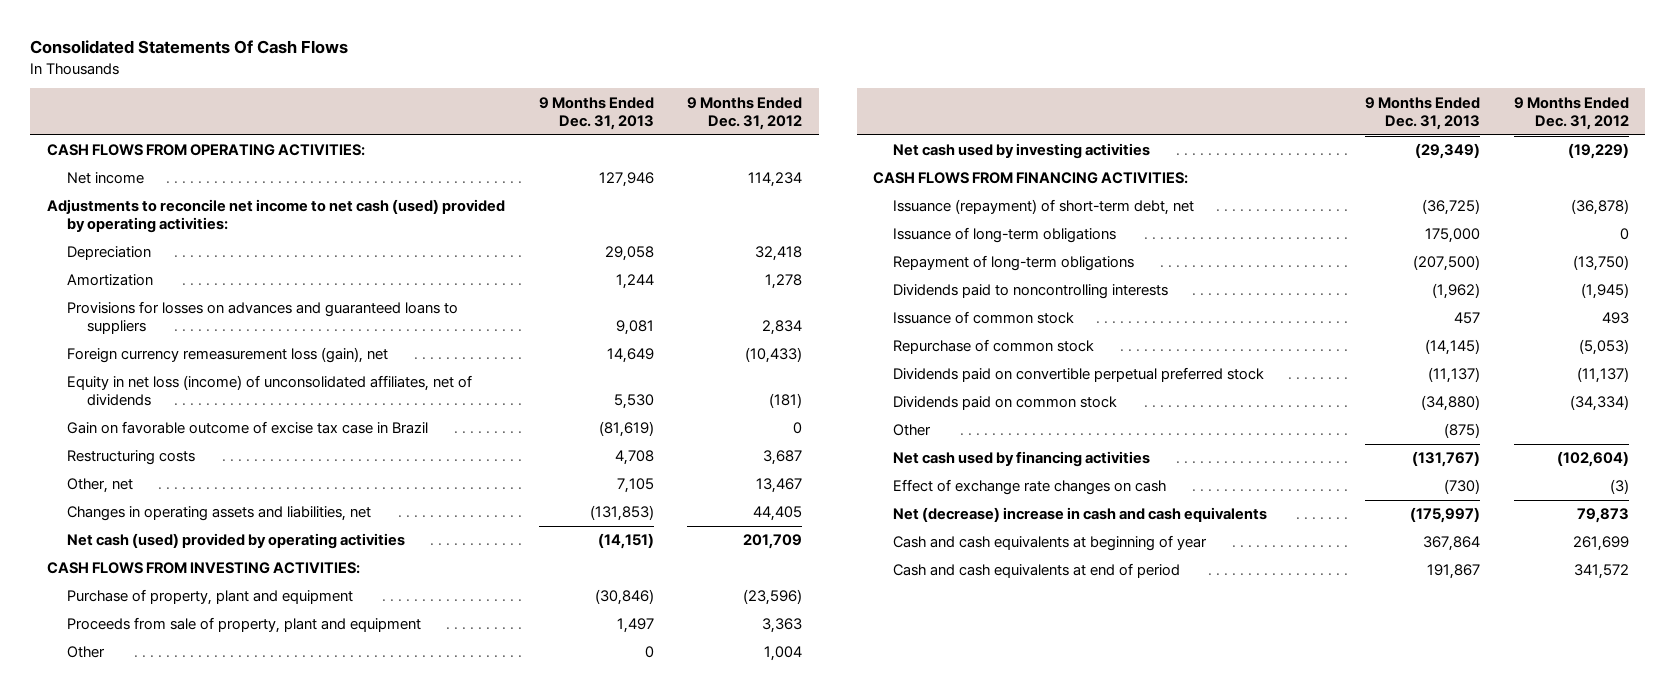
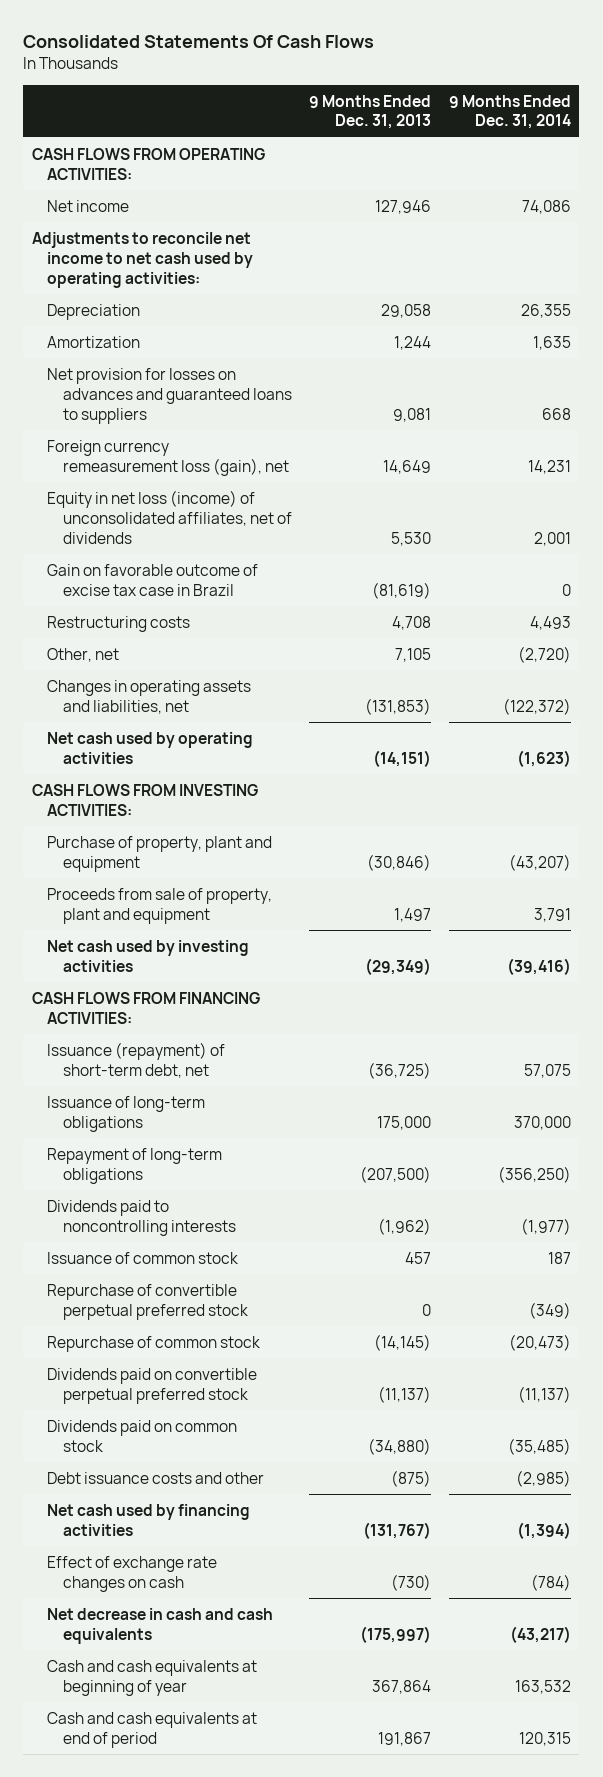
[687,96,803,130] 9 Months Ended Dec. 31, 2012 -> none
none -> [448,94,571,130] 9 Months Ended Dec. 31, 2014
[46,199,505,234] Adjustments to reconcile net income to net cash (used) provided by operating activities: -> [31,231,254,288] Adjustments to reconcile net income to net cash used by operating activities:
[67,301,459,335] Provisions for losses on advances and guaranteed loans to suppliers -> [47,367,292,424] Net provision for losses on advances and guaranteed loans to suppliers
[67,533,406,550] Net cash (used) provided by operating activities -> [47,731,254,764] Net cash used by operating activities
[67,646,106,659] Other -> none
none -> [47,1283,248,1320] Repurchase of convertible perpetual preferred stock
[893,424,932,437] Other -> [47,1471,265,1484] Debt issuance costs and other
[893,507,1268,523] Net (decrease) increase in cash and cash equivalents -> [47,1607,274,1644] Net decrease in cash and cash equivalents

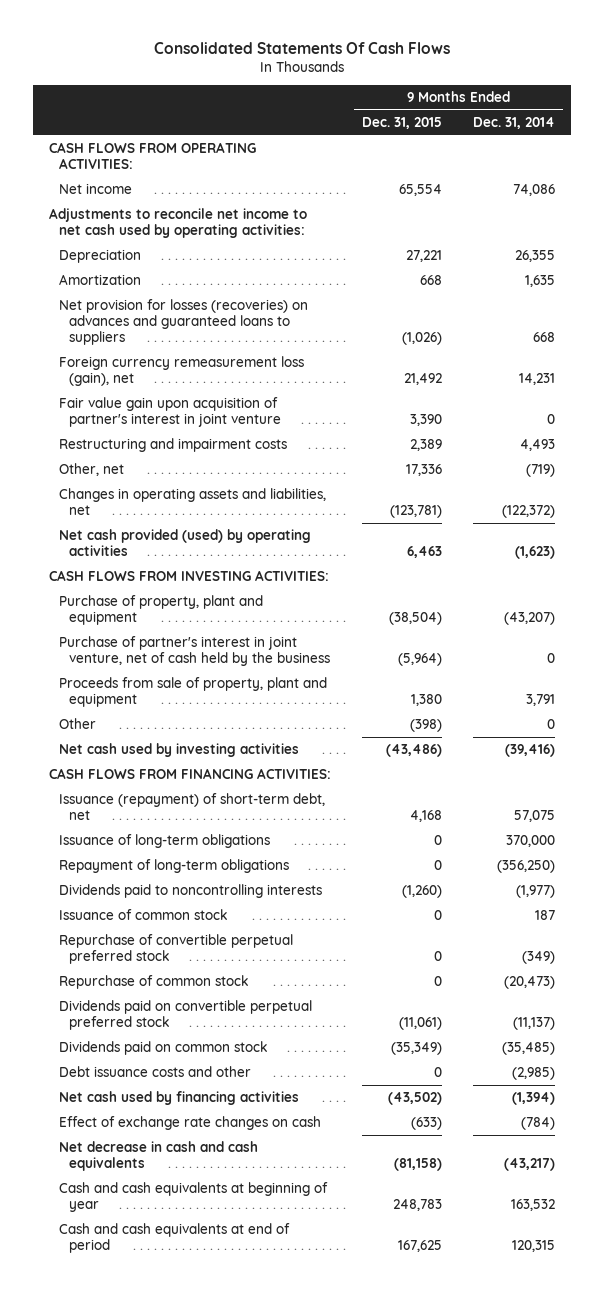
[309,94,432,130] 9 Months Ended Dec. 31, 2013 -> none
none -> [362,116,443,129] Dec. 31, 2015
[47,367,292,424] Net provision for losses on advances and guaranteed loans to suppliers -> [58,299,308,345] Net provision for losses (recoveries) on advances and guaranteed loans to suppliers
[47,489,292,544] Equity in net loss (income) of unconsolidated affiliates, net of dividends -> none
[47,563,259,596] Gain on favorable outcome of excise tax case in Brazil -> none
none -> [58,397,281,428] Fair value gain upon acquisition of partner's interest in joint venture
[47,615,191,632] Restructuring costs -> [58,438,287,453] Restructuring and impairment costs
[517,645,571,663] (2,720) -> [526,464,556,478] (719)
[47,731,254,764] Net cash used by operating activities -> [58,529,311,557] Net cash provided (used) by operating activities
none -> [58,636,330,667] Purchase of partner's interest in joint venture, net of cash held by the business
none -> [58,718,96,730] Other

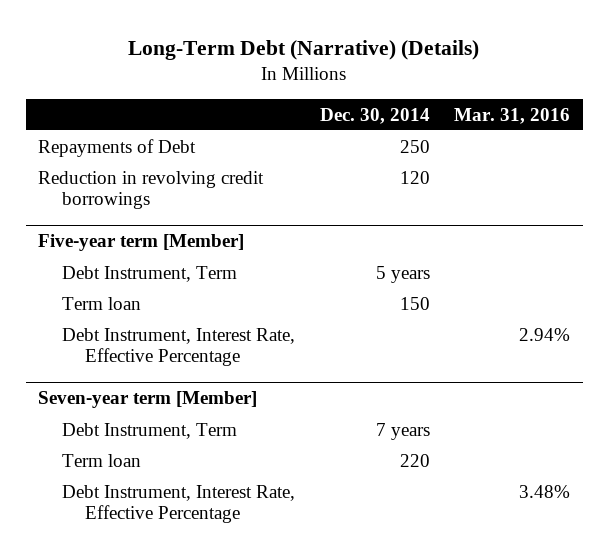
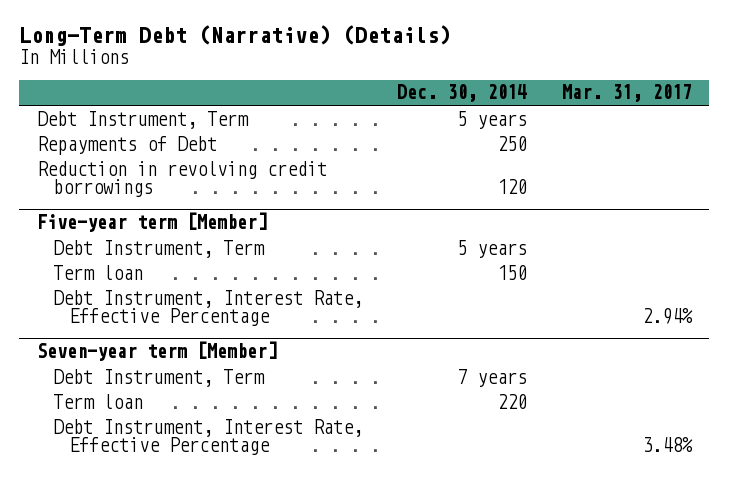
[454,107,571,124] Mar. 31, 2016 -> none
none -> [561,84,692,103] Mar. 31, 2017
none -> [36,110,249,129] Debt Instrument, Term

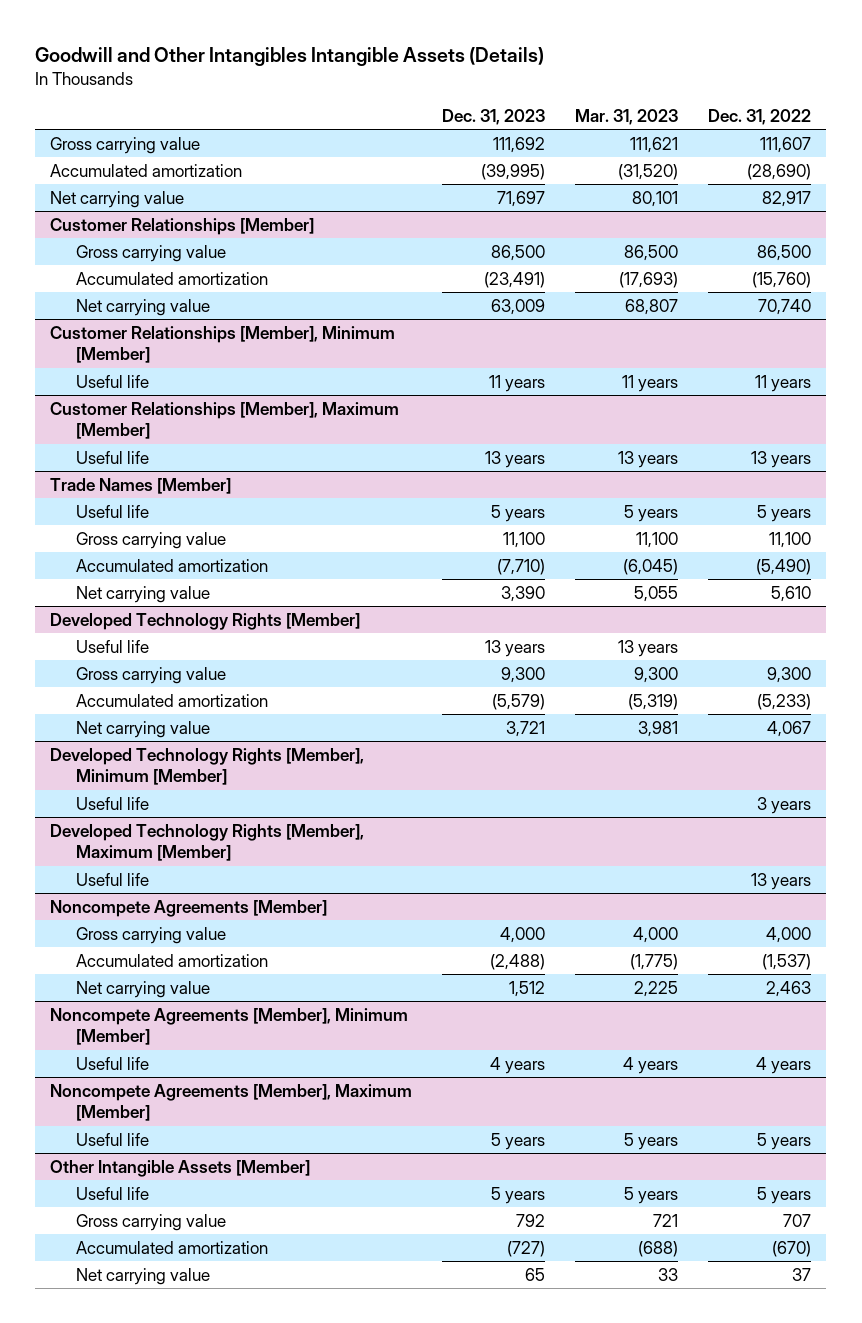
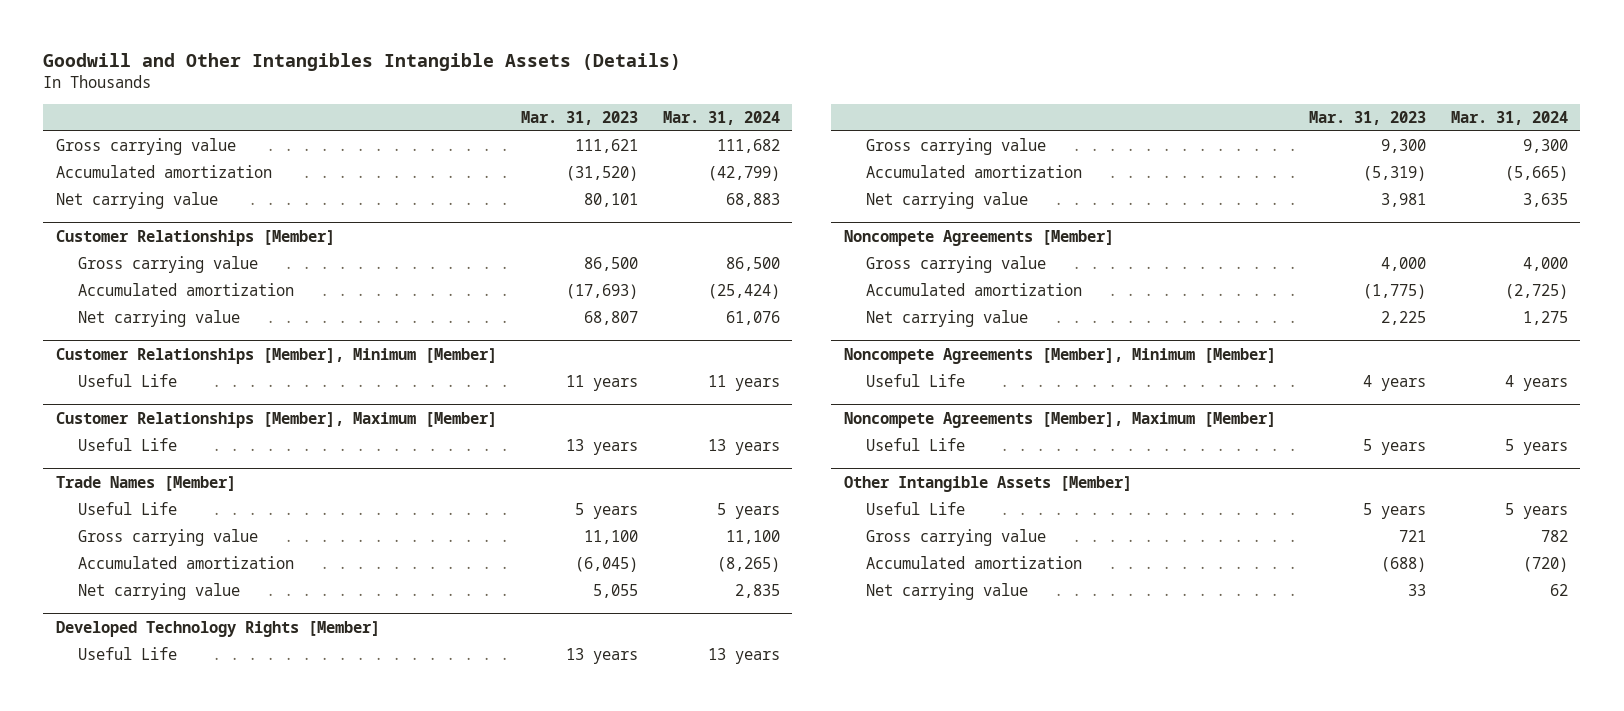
[442,108,546,125] Dec. 31, 2023 -> none
[708,108,812,125] Dec. 31, 2022 -> none
none -> [663,111,781,126] Mar. 31, 2024
[75,374,149,388] Useful life -> [77,374,177,388] Useful Life
[75,450,149,464] Useful life -> [77,438,177,452] Useful Life
[75,504,149,518] Useful life -> [77,502,177,516] Useful Life
[75,639,149,653] Useful life -> [77,647,177,661] Useful Life
[50,747,365,786] Developed Technology Rights [Member], Minimum [Member] -> none
[75,796,149,810] Useful life -> none
[50,823,365,862] Developed Technology Rights [Member], Maximum [Member] -> none
[75,872,149,886] Useful life -> none
[75,1056,149,1070] Useful life -> [865,374,965,388] Useful Life
[75,1132,149,1146] Useful life -> [865,438,965,452] Useful Life
[75,1186,149,1200] Useful life -> [865,502,965,516] Useful Life

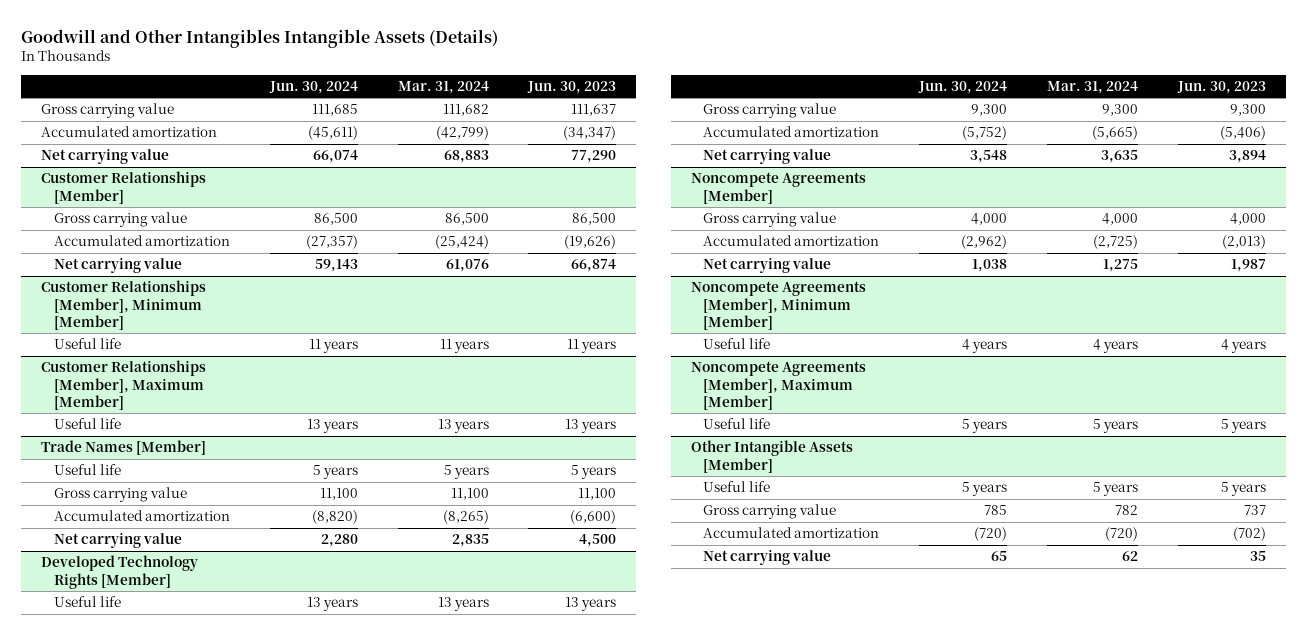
[521,111,639,126] Mar. 31, 2023 -> none
none -> [268,81,358,95] Jun. 30, 2024
none -> [527,81,617,95] Jun. 30, 2023
[77,374,177,388] Useful Life -> [54,338,122,350] Useful life
[77,438,177,452] Useful Life -> [54,418,122,430] Useful life
[77,502,177,516] Useful Life -> [54,464,122,476] Useful life
[77,647,177,661] Useful Life -> [54,596,122,608] Useful life
[865,374,965,388] Useful Life -> [703,338,771,350] Useful life
[865,438,965,452] Useful Life -> [703,418,771,430] Useful life
[865,502,965,516] Useful Life -> [703,481,771,493] Useful life

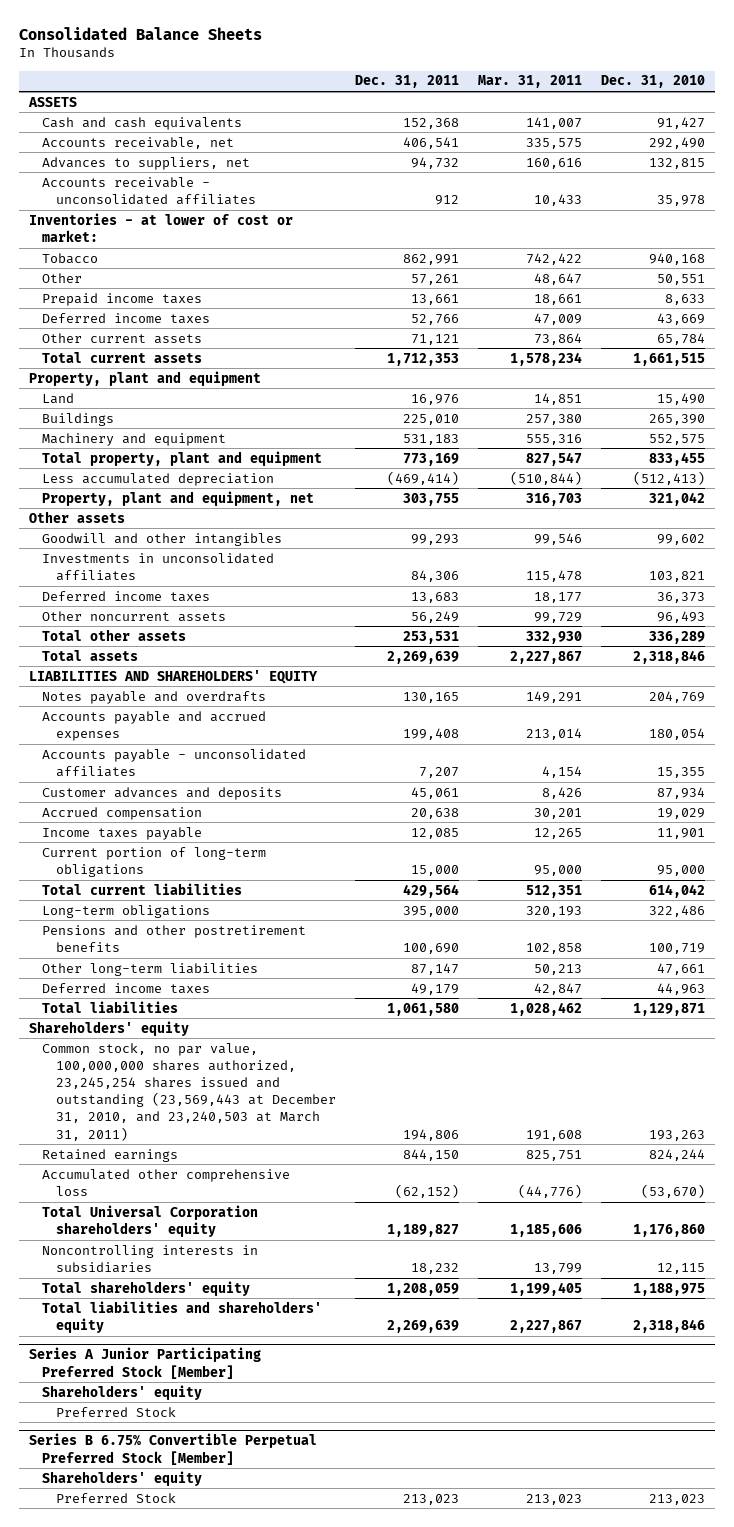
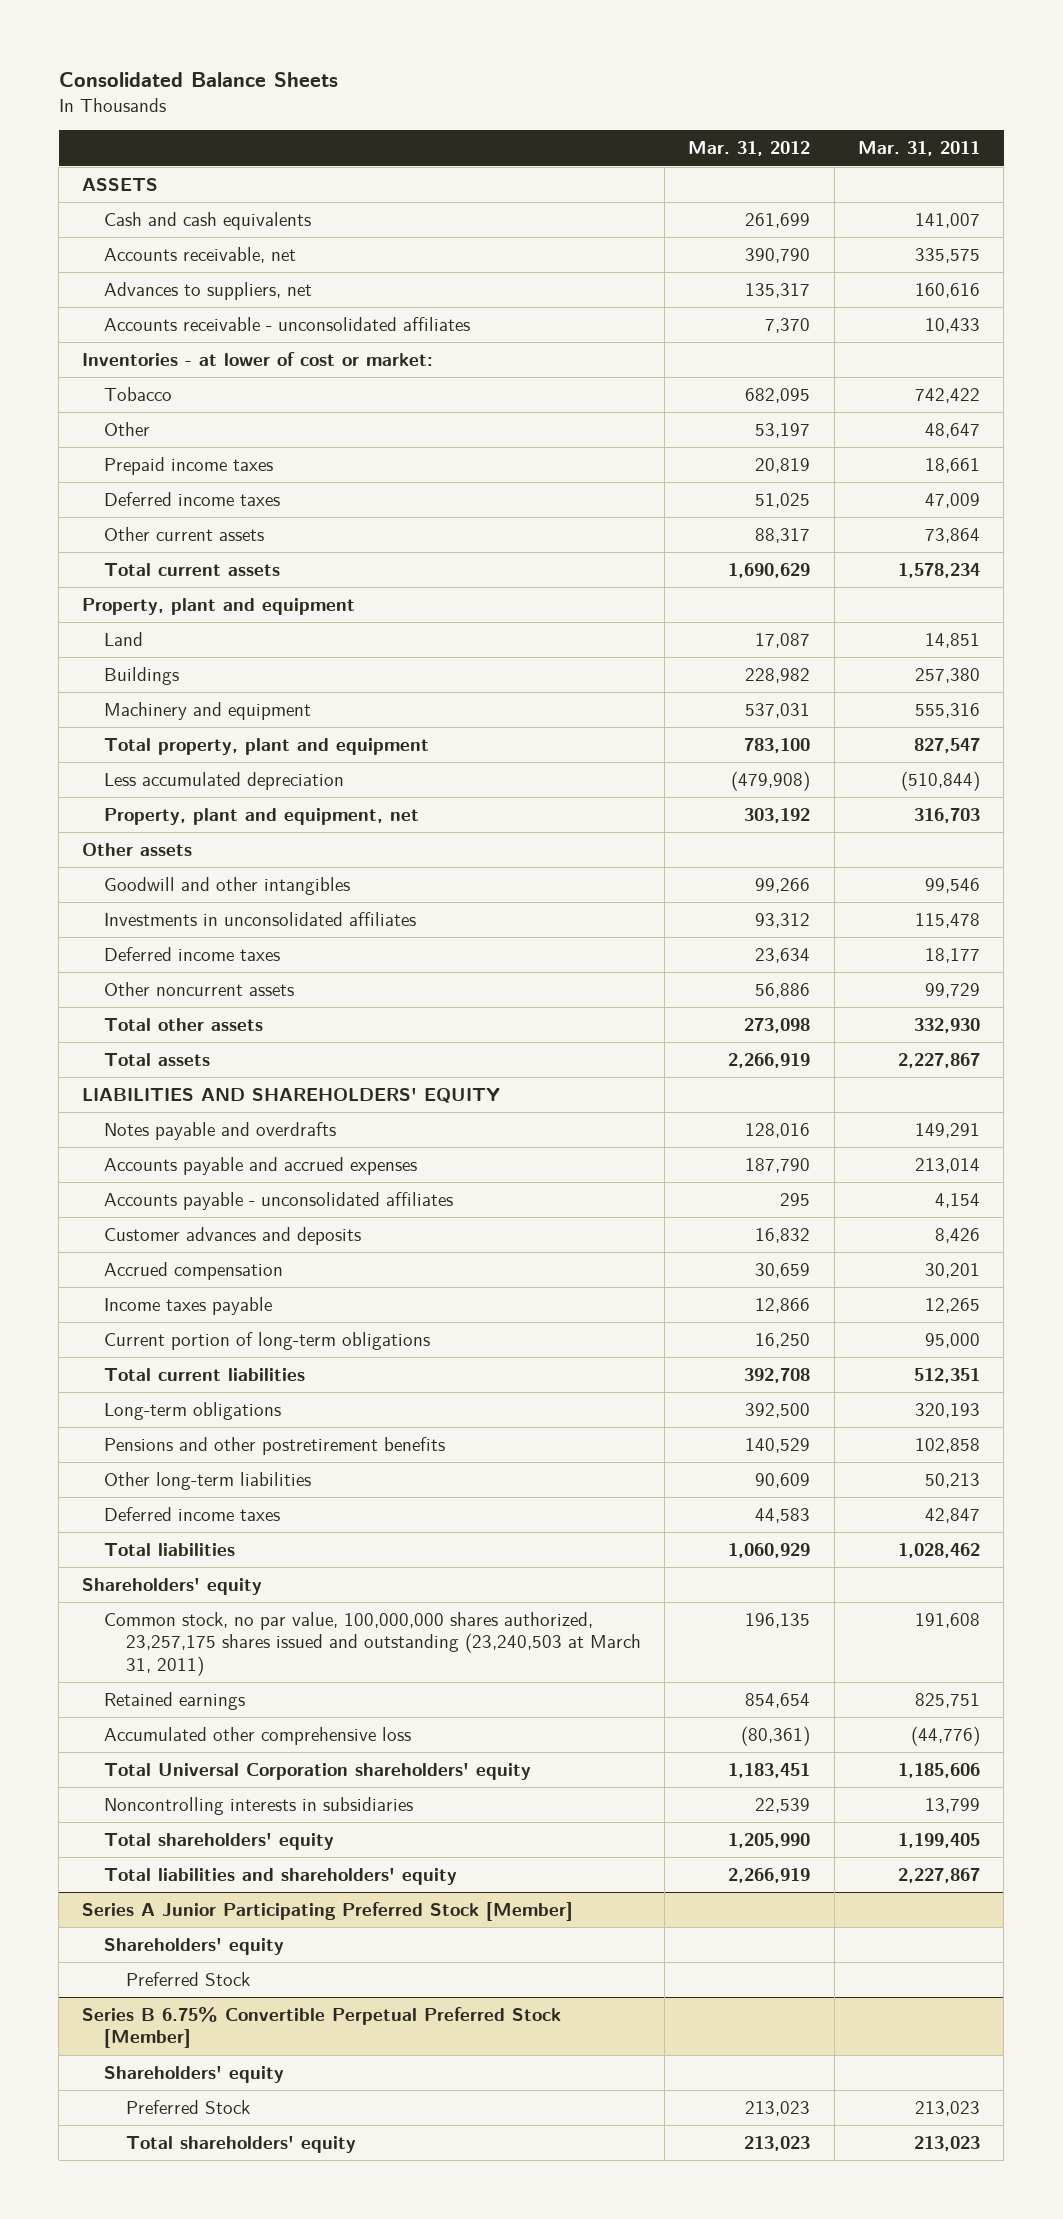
[354,75,459,89] Dec. 31, 2011 -> none
[601,75,706,89] Dec. 31, 2010 -> none
none -> [688,141,811,157] Mar. 31, 2012
[42,1042,336,1141] Common stock, no par value, 100,000,000 shares authorized, 23,245,254 shares issued and outstanding (23,569,443 at December 31, 2010, and 23,240,503 at March 31, 2011) -> [104,1612,641,1676] Common stock, no par value, 100,000,000 shares authorized, 23,257,175 shares issued and outstanding (23,240,503 at March 31, 2011)
none -> [125,2136,356,2154] Total shareholders' equity

